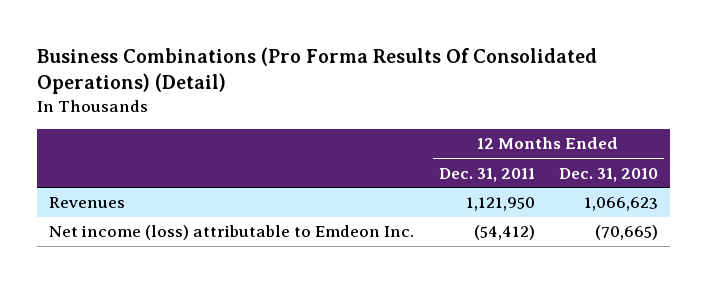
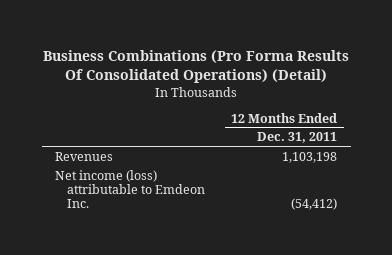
[559,167,659,182] Dec. 31, 2010 -> none
[465,197,535,212] 1,121,950 -> [282,151,338,163] 1,103,198

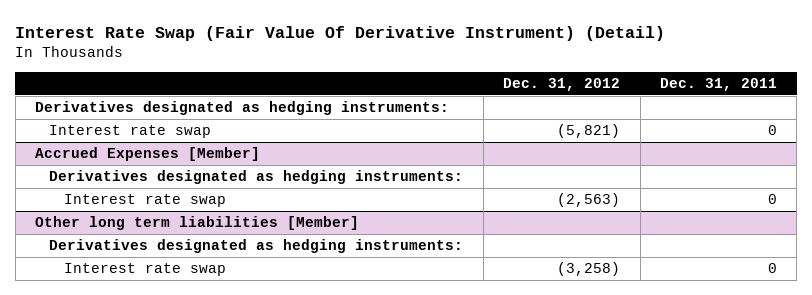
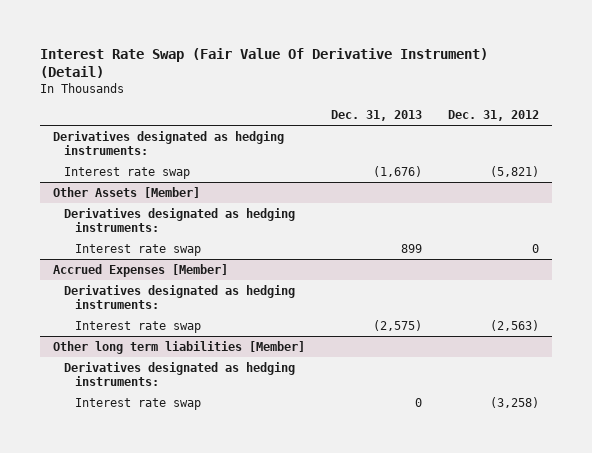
[660,78,778,92] Dec. 31, 2011 -> none
none -> [331,110,423,122] Dec. 31, 2013
none -> [53,186,201,198] Other Assets [Member]
none -> [64,207,296,232] Derivatives designated as hedging instruments:
none -> [75,243,202,256] Interest rate swap

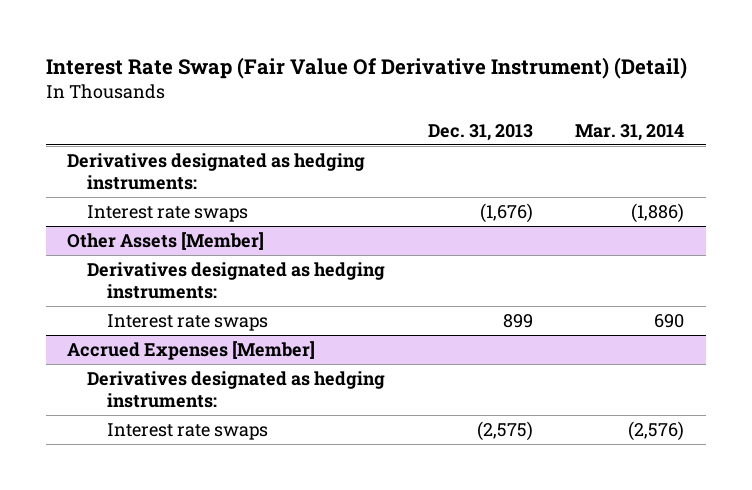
[447,110,539,122] Dec. 31, 2012 -> none
none -> [575,123,685,141] Mar. 31, 2014
[64,166,191,179] Interest rate swap -> [87,204,249,222] Interest rate swaps
[75,243,202,256] Interest rate swap -> [106,313,268,331] Interest rate swaps
[53,340,306,354] Other long term liabilities [Member] -> none
[64,361,296,386] Derivatives designated as hedging instruments: -> none
[75,397,202,410] Interest rate swap -> none
[75,320,202,333] Interest rate swap -> [106,422,268,440] Interest rate swaps

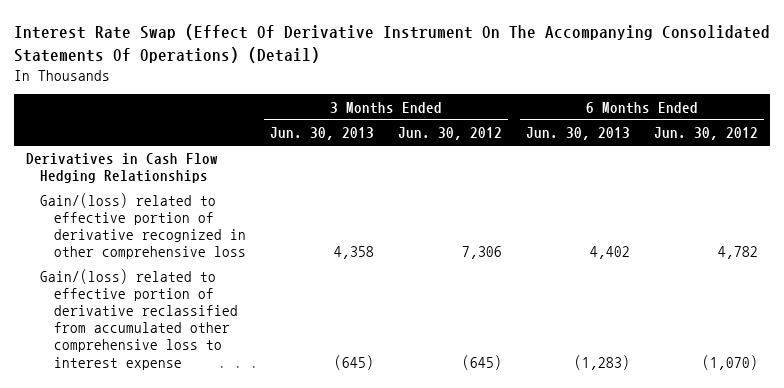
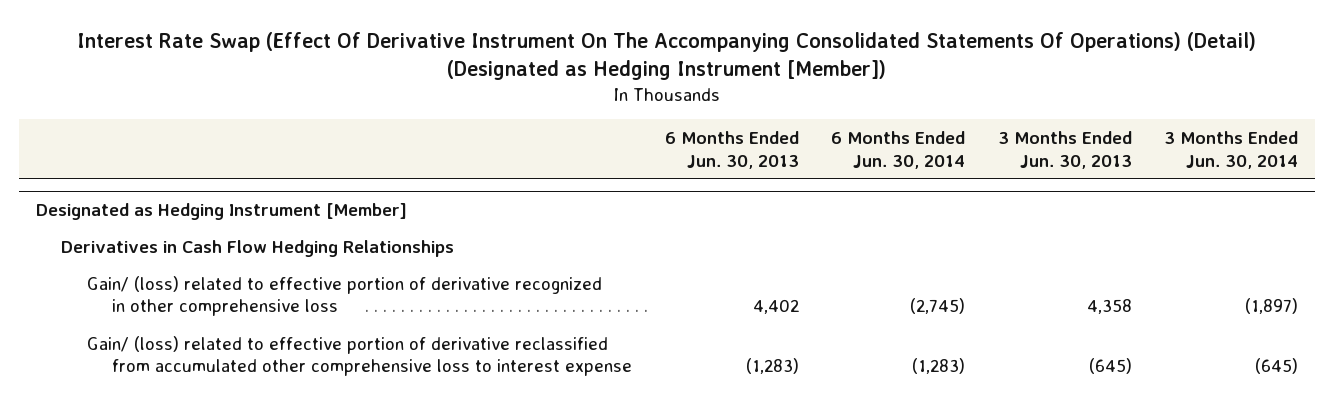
[13,23,770,63] Interest Rate Swap (Effect Of Derivative Instrument On The Accompanying Consolidated Statements Of Operations) (Detail) -> [76,31,1256,81] Interest Rate Swap (Effect Of Derivative Instrument On The Accompanying Consolidated Statements Of Operations) (Detail) (Designated as Hedging Instrument [Member])
[398,127,503,141] Jun. 30, 2012 -> none
[654,127,759,141] Jun. 30, 2012 -> none
none -> [831,130,966,169] 6 Months Ended Jun. 30, 2014
none -> [1164,130,1299,169] 3 Months Ended Jun. 30, 2014
none -> [35,203,407,221] Designated as Hedging Instrument [Member]
[40,193,247,260] Gain/(loss) related to effective portion of derivative recognized in other comprehensive loss -> [86,275,602,317] Gain/ (loss) related to effective portion of derivative recognized in other comprehensive loss
[40,269,239,370] Gain/(loss) related to effective portion of derivative reclassified from accumulated other comprehensive loss to interest expense -> [86,335,633,377] Gain/ (loss) related to effective portion of derivative reclassified from accumulated other comprehensive loss to interest expense

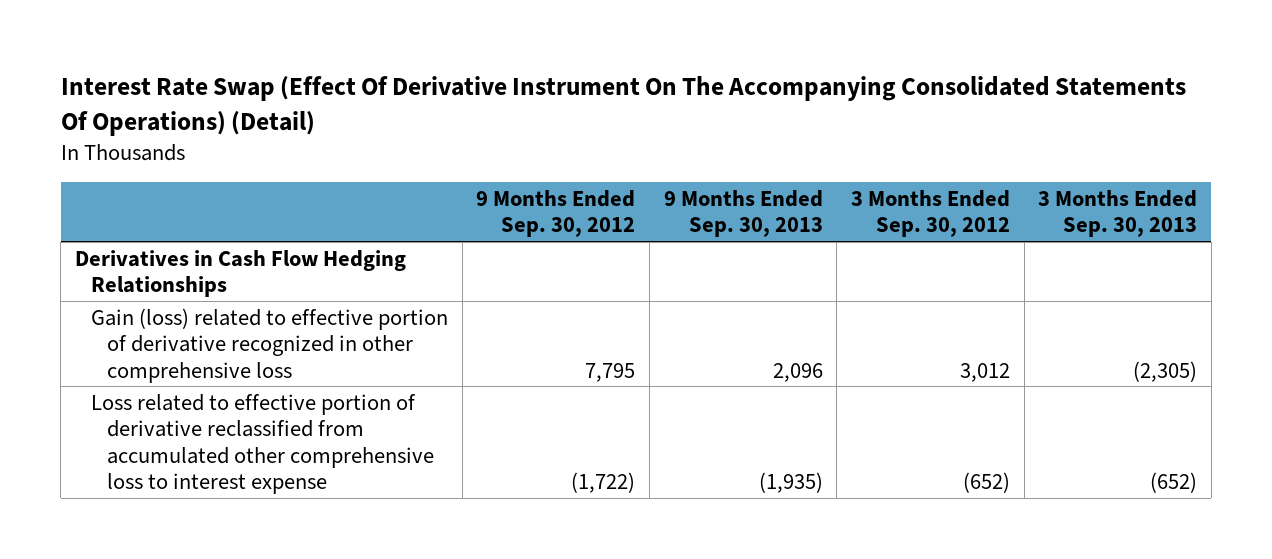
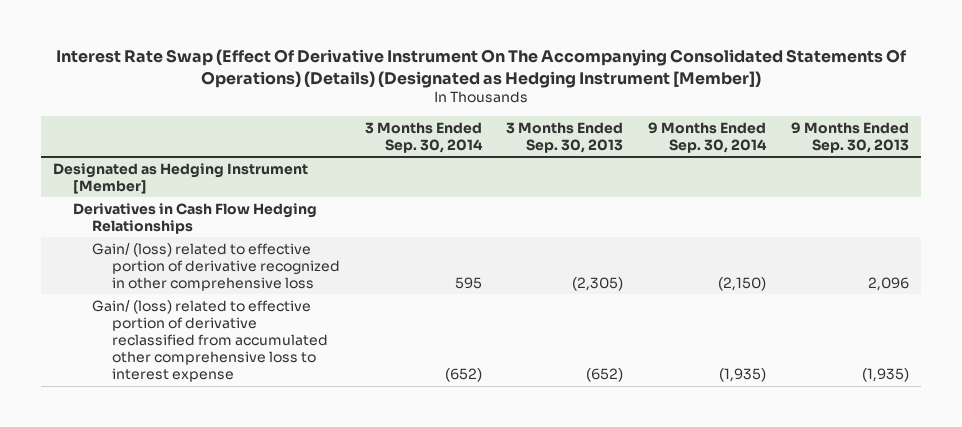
[60,76,1186,137] Interest Rate Swap (Effect Of Derivative Instrument On The Accompanying Consolidated Statements Of Operations) (Detail) -> [55,49,907,88] Interest Rate Swap (Effect Of Derivative Instrument On The Accompanying Consolidated Statements Of Operations) (Details) (Designated as Hedging Instrument [Member])
[476,189,636,238] 9 Months Ended Sep. 30, 2012 -> none
[850,189,1010,238] 3 Months Ended Sep. 30, 2012 -> none
none -> [364,121,483,153] 3 Months Ended Sep. 30, 2014
none -> [647,121,767,153] 9 Months Ended Sep. 30, 2014
none -> [53,162,309,194] Designated as Hedging Instrument [Member]
[91,307,449,383] Gain (loss) related to effective portion of derivative recognized in other comprehensive loss -> [92,242,340,291] Gain/ (loss) related to effective portion of derivative recognized in other comprehensive loss
[91,393,435,495] Loss related to effective portion of derivative reclassified from accumulated other comprehensive loss to interest expense -> [92,299,328,383] Gain/ (loss) related to effective portion of derivative reclassified from accumulated other comprehensive loss to interest expense

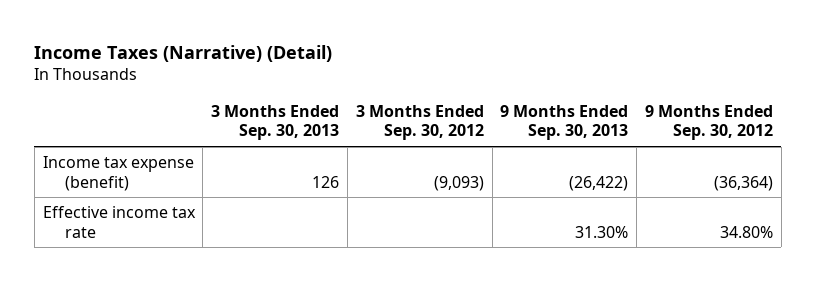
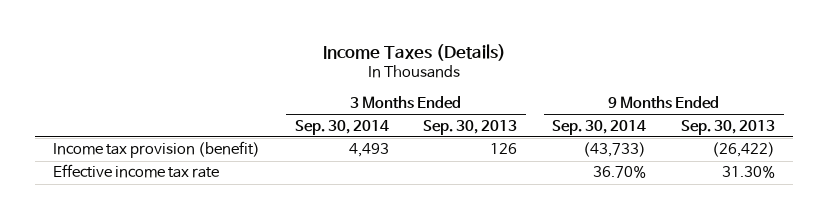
[34,44,333,62] Income Taxes (Narrative) (Detail) -> [322,43,506,61] Income Taxes (Details)
[355,104,484,141] 3 Months Ended Sep. 30, 2012 -> none
[644,104,773,141] 9 Months Ended Sep. 30, 2012 -> none
none -> [294,119,389,135] Sep. 30, 2014
none -> [552,119,647,135] Sep. 30, 2014
[42,156,194,191] Income tax expense (benefit) -> [52,141,260,159] Income tax provision (benefit)

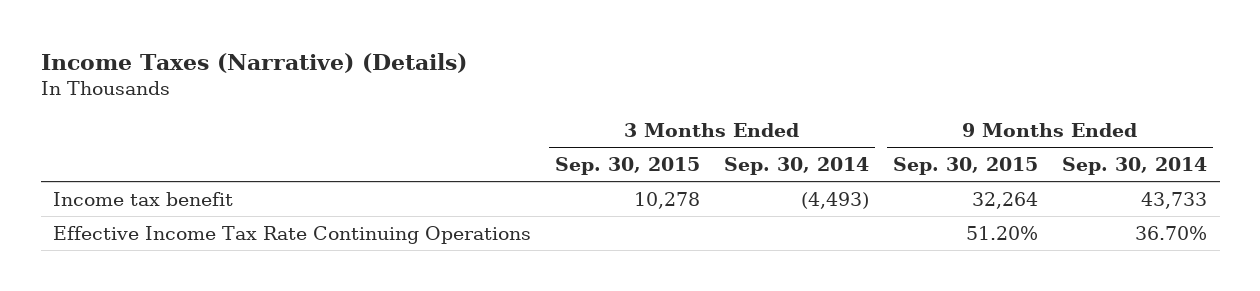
[322,43,506,61] Income Taxes (Details) -> [40,52,467,73] Income Taxes (Narrative) (Details)
[423,119,518,135] Sep. 30, 2013 -> none
[681,119,776,135] Sep. 30, 2013 -> none
none -> [554,156,700,175] Sep. 30, 2015
none -> [893,156,1039,175] Sep. 30, 2015
[52,141,260,159] Income tax provision (benefit) -> [52,191,233,206] Income tax benefit
[348,143,389,158] 4,493 -> [801,191,870,209] (4,493)
[583,142,647,158] (43,733) -> [1141,191,1208,209] 43,733
[52,164,219,179] Effective income tax rate -> [52,225,531,244] Effective Income Tax Rate Continuing Operations

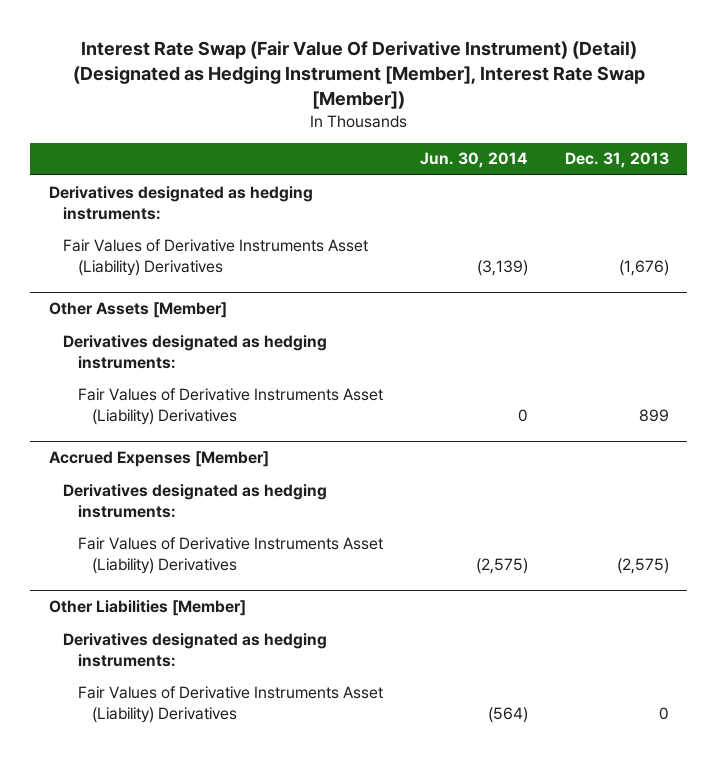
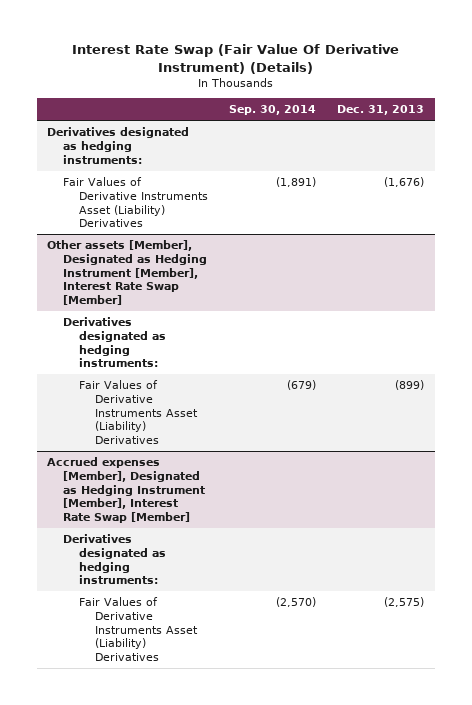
[72,41,645,109] Interest Rate Swap (Fair Value Of Derivative Instrument) (Detail) (Designated as Hedging Instrument [Member], Interest Rate Swap [Member]) -> [71,44,399,74] Interest Rate Swap (Fair Value Of Derivative Instrument) (Details)
[419,152,528,169] Jun. 30, 2014 -> none
none -> [229,105,317,116] Sep. 30, 2014
[48,302,227,319] Other Assets [Member] -> none
none -> [47,240,208,306] Other assets [Member], Designated as Hedging Instrument [Member], Interest Rate Swap [Member]
[48,451,269,468] Accrued Expenses [Member] -> none
[638,408,669,422] 899 -> [395,380,425,391] (899)
none -> [47,457,206,524] Accrued expenses [Member], Designated as Hedging Instrument [Member], Interest Rate Swap [Member]
[48,600,246,617] Other Liabilities [Member] -> none
[63,632,328,667] Derivatives designated as hedging instruments: -> none
[77,685,383,723] Fair Values of Derivative Instruments Asset (Liability) Derivatives -> none

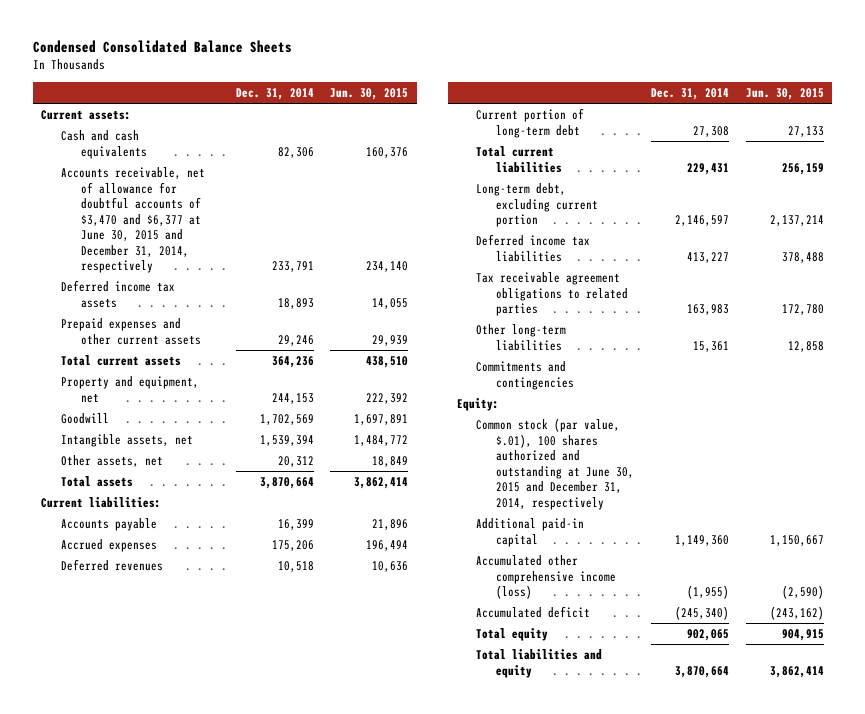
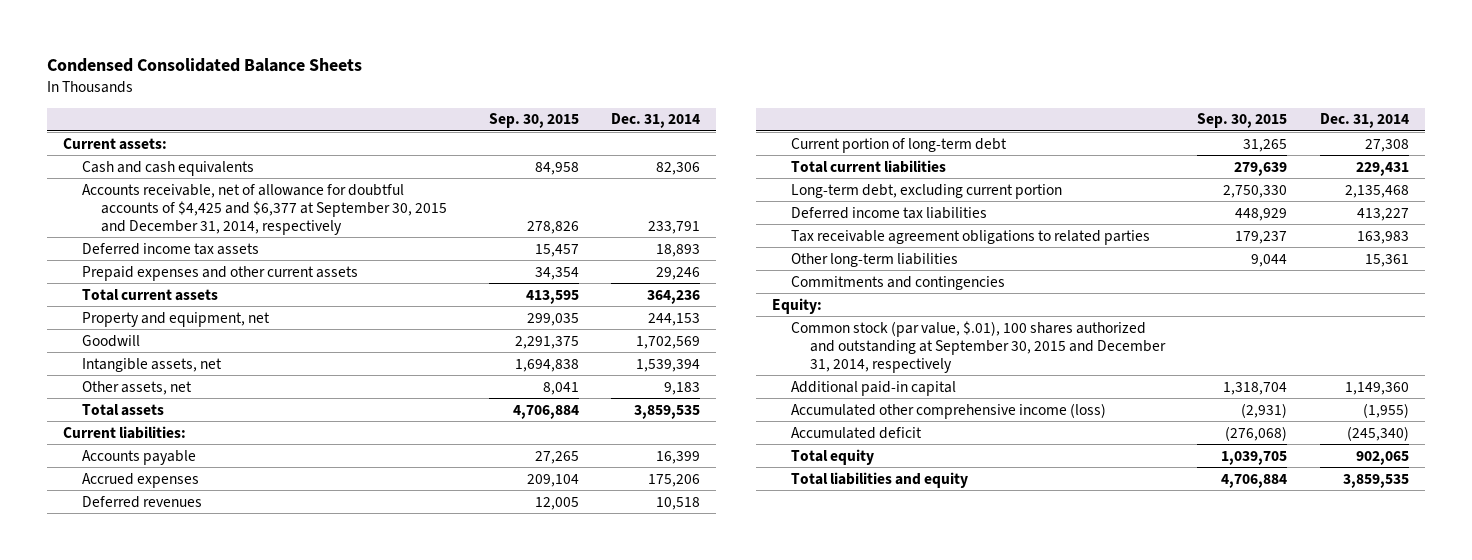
[330,88,409,101] Jun. 30, 2015 -> none
none -> [488,113,579,129] Sep. 30, 2015
[61,167,206,274] Accounts receivable, net of allowance for doubtful accounts of $3,470 and $6,377 at June 30, 2015 and December 31, 2014, respectively -> [82,183,448,236] Accounts receivable, net of allowance for doubtful accounts of $4,425 and $6,377 at September 30, 2015 and December 31, 2014, respectively
[277,456,314,468] 20,312 -> [664,381,701,395] 9,183
[259,477,314,490] 3,870,664 -> [634,404,701,419] 3,859,535
[674,215,729,227] 2,146,597 -> [1344,184,1409,198] 2,135,468
[476,418,634,510] Common stock (par value, $.01), 100 shares authorized and outstanding at June 30, 2015 and December 31, 2014, respectively -> [790,320,1167,374] Common stock (par value, $.01), 100 shares authorized and outstanding at September 30, 2015 and December 31, 2014, respectively
[674,665,729,678] 3,870,664 -> [1342,473,1409,488] 3,859,535

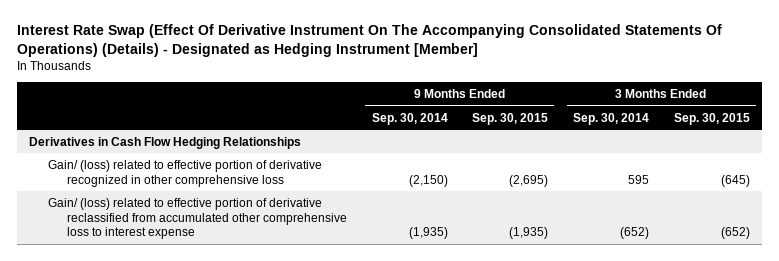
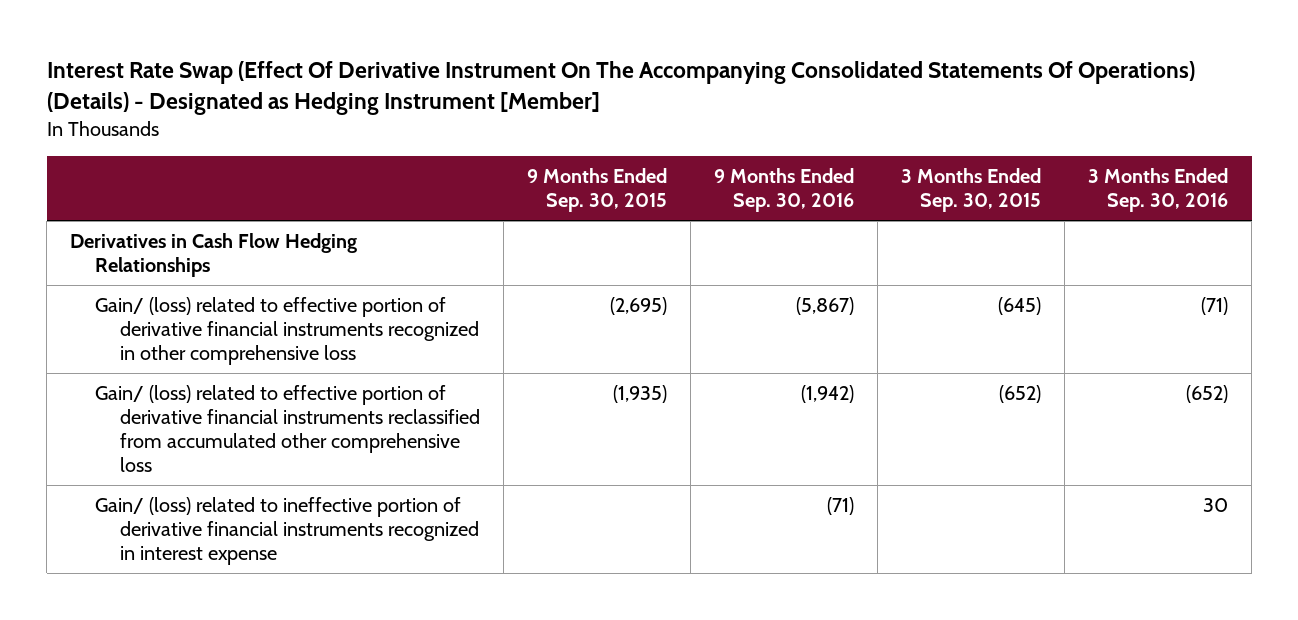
[371,112,448,125] Sep. 30, 2014 -> none
[573,112,650,125] Sep. 30, 2014 -> none
none -> [714,168,855,213] 9 Months Ended Sep. 30, 2016
none -> [1088,168,1229,213] 3 Months Ended Sep. 30, 2016
[47,159,322,187] Gain/ (loss) related to effective portion of derivative recognized in other comprehensive loss -> [95,296,480,366] Gain/ (loss) related to effective portion of derivative financial instruments recognized in other comprehensive loss
[47,197,347,240] Gain/ (loss) related to effective portion of derivative reclassified from accumulated other comprehensive loss to interest expense -> [95,384,481,473] Gain/ (loss) related to effective portion of derivative financial instruments reclassified from accumulated other comprehensive loss
none -> [95,496,480,566] Gain/ (loss) related to ineffective portion of derivative financial instruments recognized in interest expense

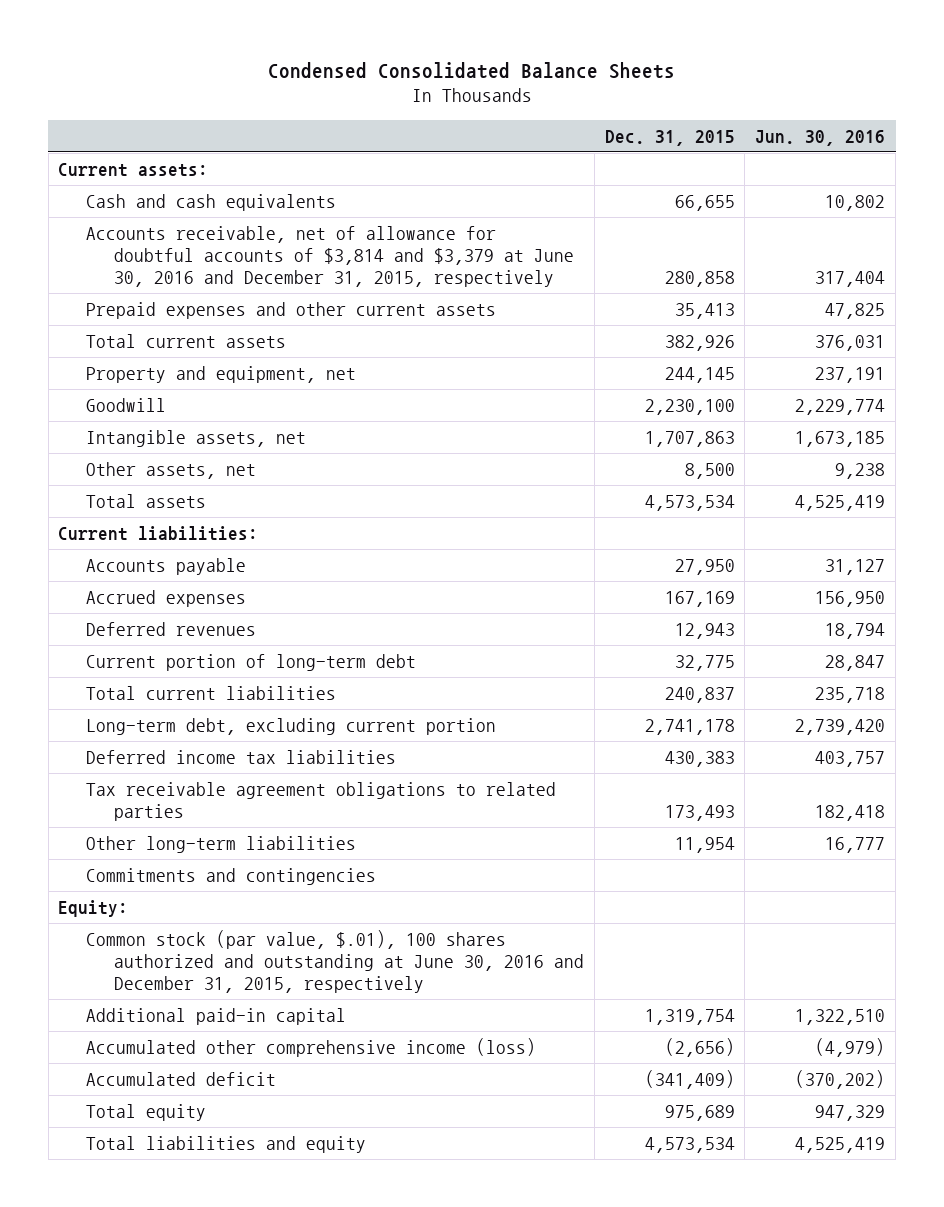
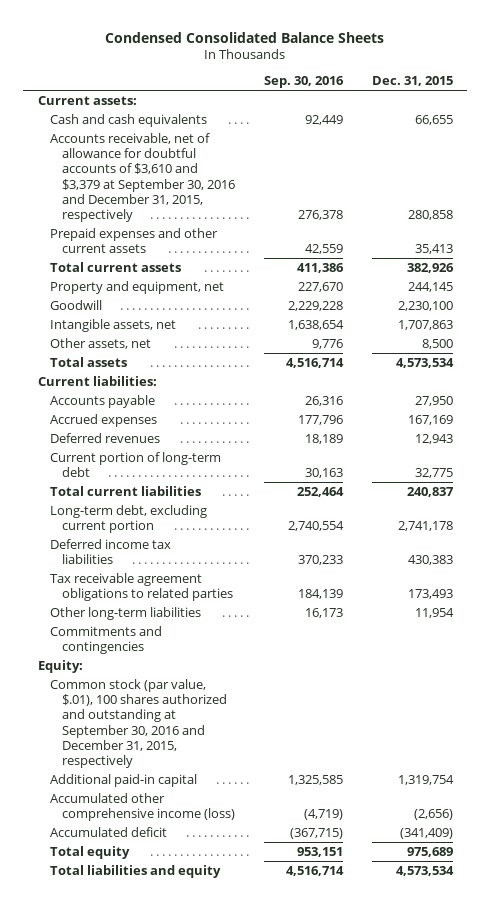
[755,129,886,146] Jun. 30, 2016 -> none
none -> [263,76,344,89] Sep. 30, 2016
[86,225,575,287] Accounts receivable, net of allowance for doubtful accounts of $3,814 and $3,379 at June 30, 2016 and December 31, 2015, respectively -> [49,132,235,223] Accounts receivable, net of allowance for doubtful accounts of $3,610 and $3,379 at September 30, 2016 and December 31, 2015, respectively
[86,929,585,993] Common stock (par value, $.01), 100 shares authorized and outstanding at June 30, 2016 and December 31, 2015, respectively -> [49,678,227,769] Common stock (par value, $.01), 100 shares authorized and outstanding at September 30, 2016 and December 31, 2015, respectively

